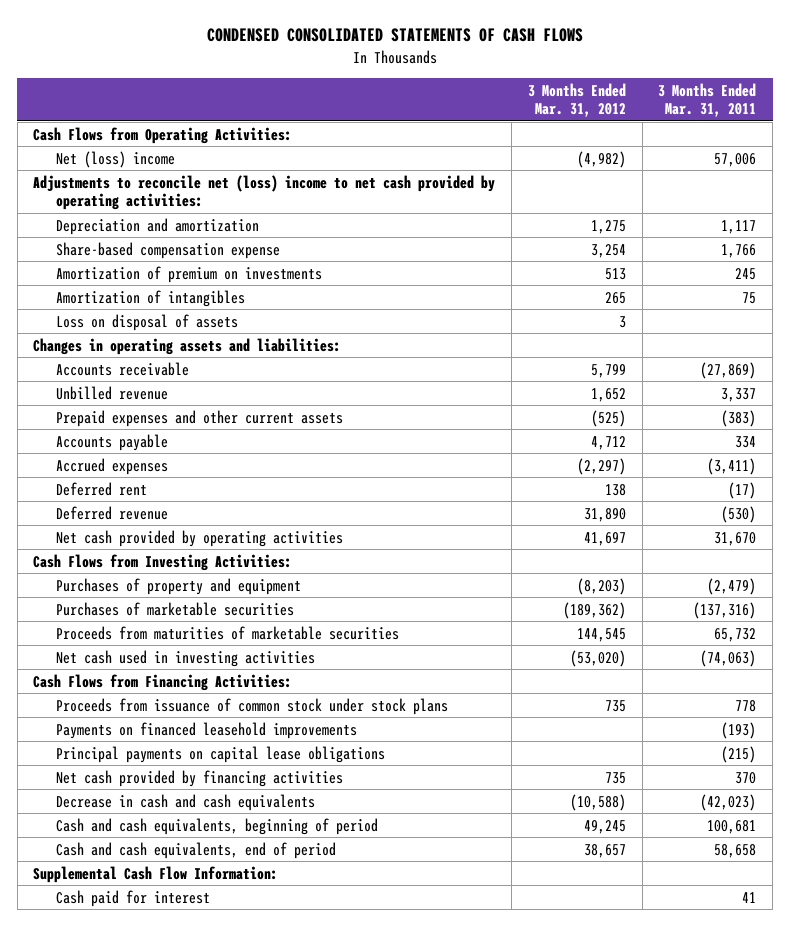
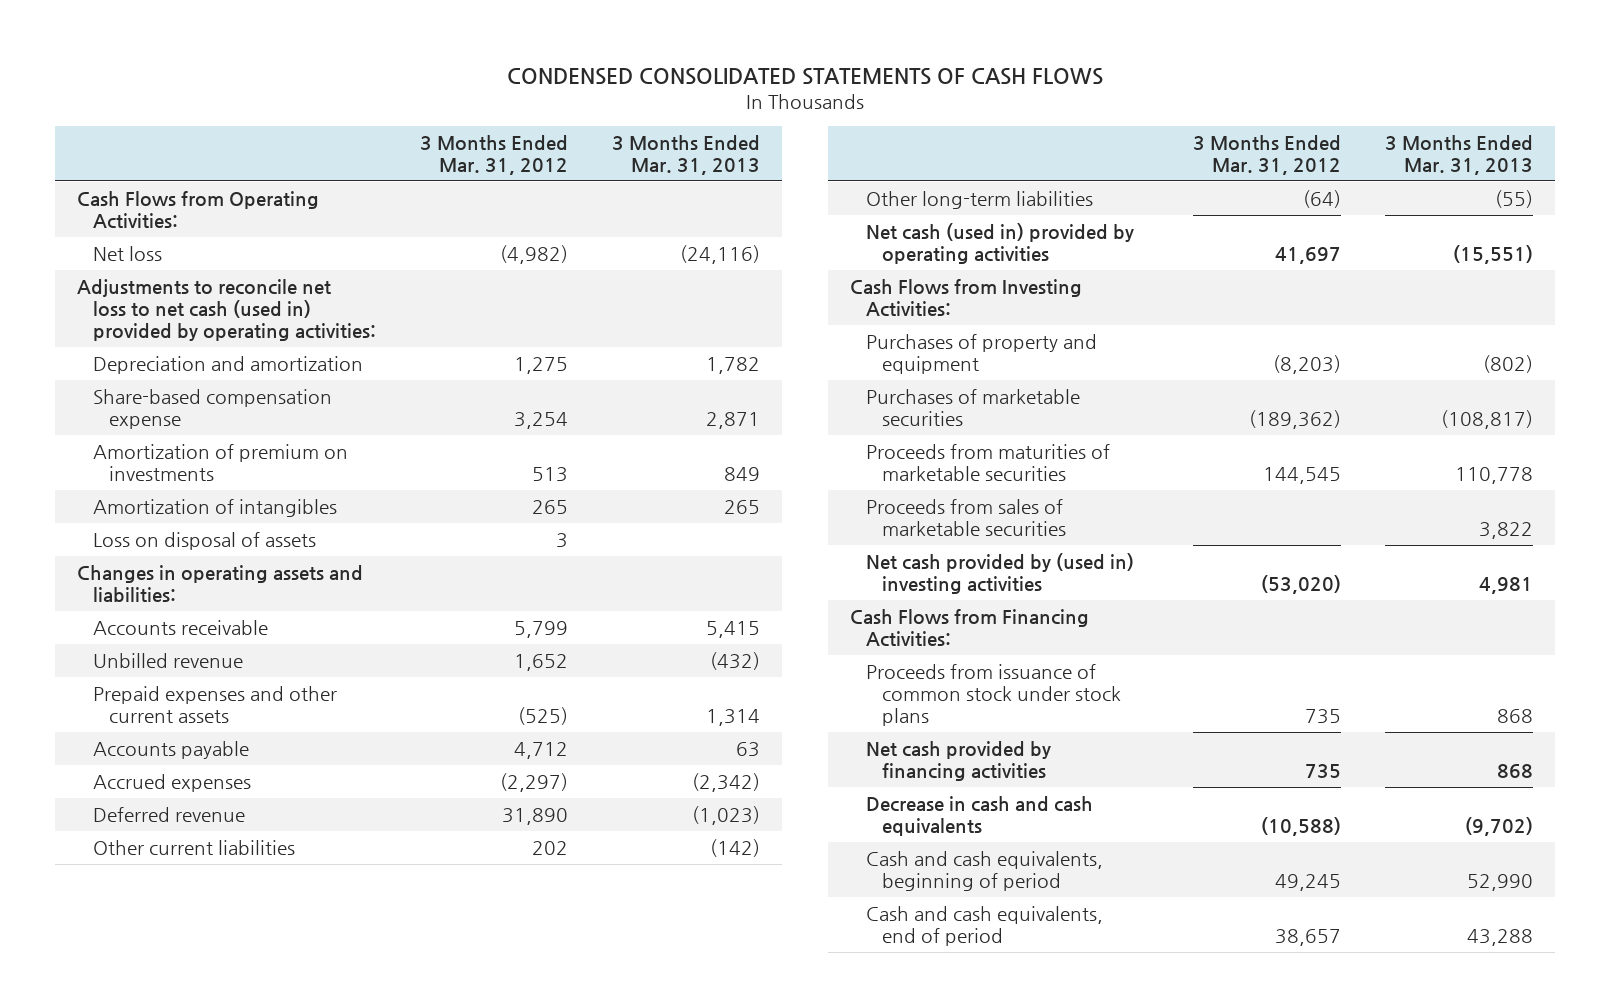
[658,82,757,118] 3 Months Ended Mar. 31, 2011 -> none
none -> [612,134,761,175] 3 Months Ended Mar. 31, 2013
[56,150,176,168] Net (loss) income -> [92,245,162,261] Net loss
[33,174,496,211] Adjustments to reconcile net (loss) income to net cash provided by operating activities: -> [76,278,376,341] Adjustments to reconcile net loss to net cash (used in) provided by operating activities:
[56,481,148,496] Deferred rent -> none
none -> [92,839,295,855] Other current liabilities
none -> [866,190,1094,209] Other long-term liabilities
[56,529,344,547] Net cash provided by operating activities -> [866,222,1135,264] Net cash (used in) provided by operating activities
none -> [866,498,1067,536] Proceeds from sales of marketable securities
[56,649,316,667] Net cash used in investing activities -> [866,552,1135,594] Net cash provided by (used in) investing activities
[56,721,358,739] Payments on financed leasehold improvements -> none
[56,745,386,763] Principal payments on capital lease obligations -> none
[33,865,279,883] Supplemental Cash Flow Information: -> none
[56,889,211,907] Cash paid for interest -> none

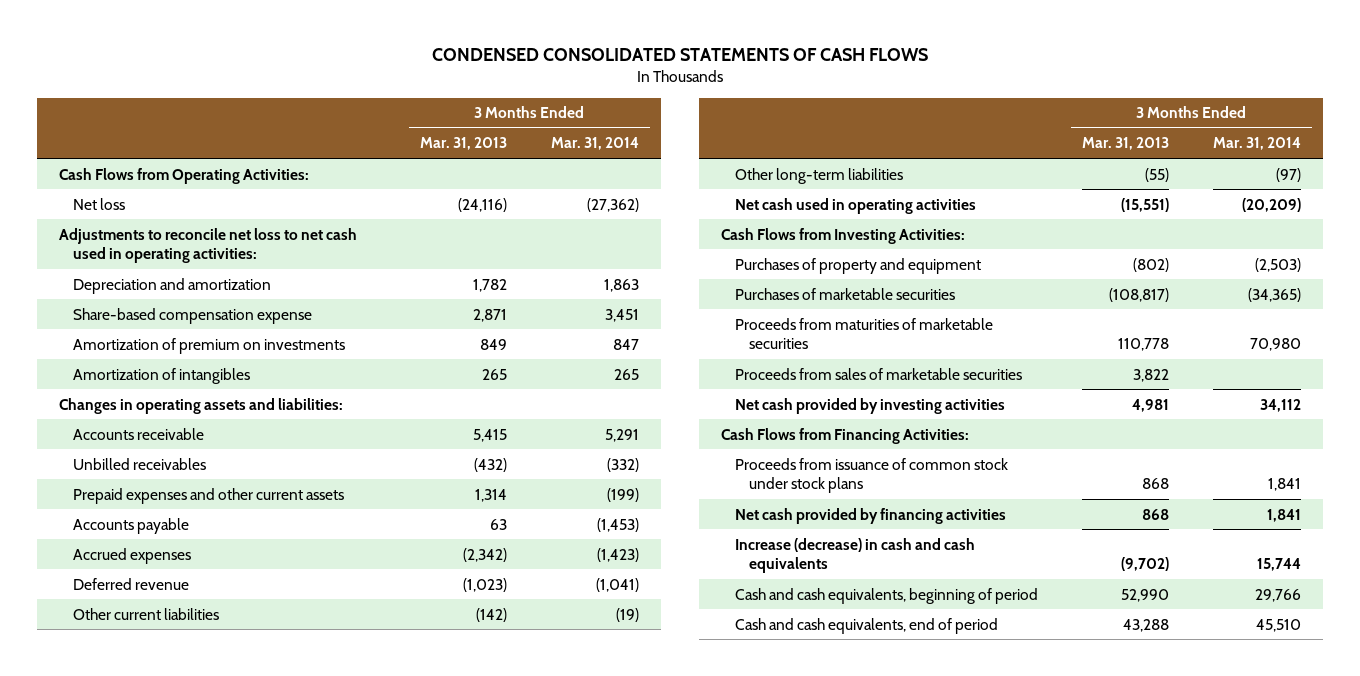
[420,134,569,175] 3 Months Ended Mar. 31, 2012 -> none
none -> [550,137,639,151] Mar. 31, 2014
[76,278,376,341] Adjustments to reconcile net loss to net cash (used in) provided by operating activities: -> [59,227,358,263] Adjustments to reconcile net loss to net cash used in operating activities:
[92,531,316,550] Loss on disposal of assets -> none
[92,652,243,668] Unbilled revenue -> [72,457,206,470] Unbilled receivables
[866,222,1135,264] Net cash (used in) provided by operating activities -> [734,197,976,214] Net cash used in operating activities
[866,552,1135,594] Net cash provided by (used in) investing activities -> [734,397,1005,414] Net cash provided by investing activities
[866,795,1094,836] Decrease in cash and cash equivalents -> [734,537,975,573] Increase (decrease) in cash and cash equivalents

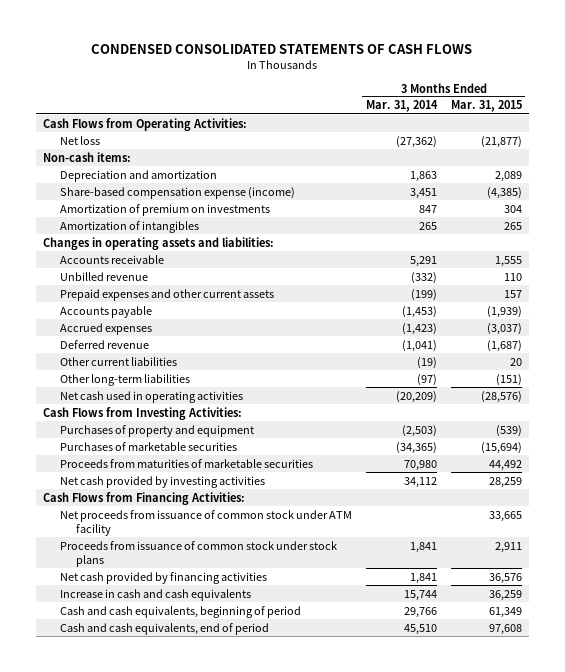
[419,137,507,151] Mar. 31, 2013 -> none
none -> [450,100,522,113] Mar. 31, 2015
[59,227,358,263] Adjustments to reconcile net loss to net cash used in operating activities: -> none
none -> [43,151,132,162] Non-cash items:
[72,307,312,324] Share-based compensation expense -> [59,186,295,199] Share-based compensation expense (income)
[72,457,206,470] Unbilled receivables -> [59,271,148,281] Unbilled revenue
[734,367,1022,380] Proceeds from sales of marketable securities -> none
none -> [59,509,352,536] Net proceeds from issuance of common stock under ATM facility
[734,537,975,573] Increase (decrease) in cash and cash equivalents -> [59,588,251,601] Increase in cash and cash equivalents

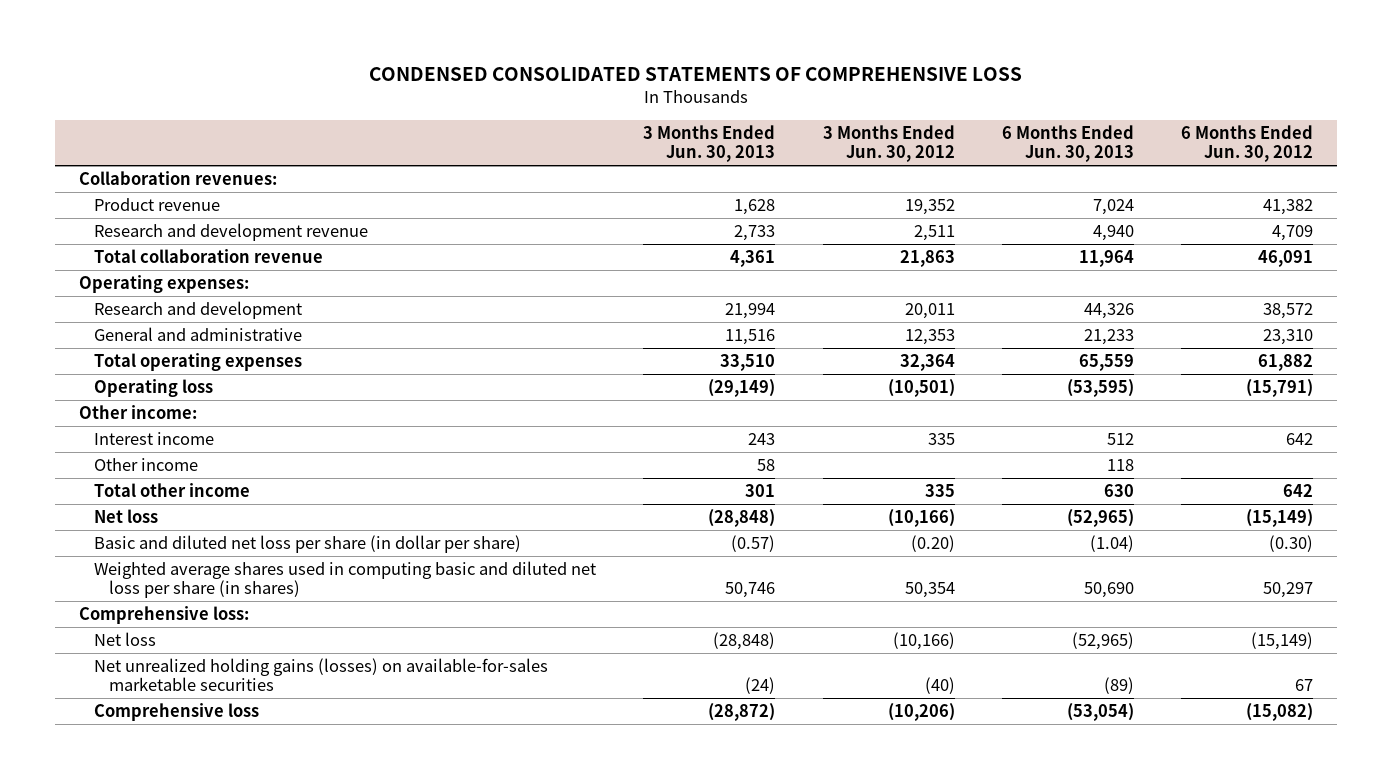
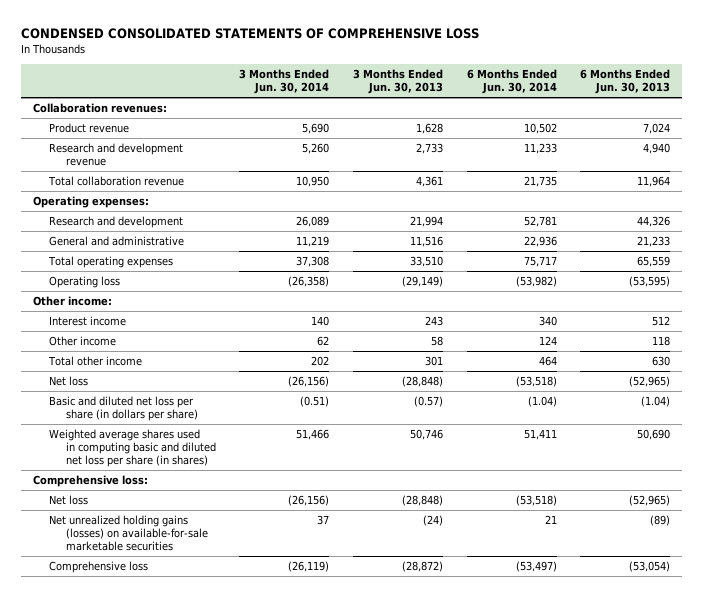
[822,124,955,163] 3 Months Ended Jun. 30, 2012 -> none
[1181,124,1314,163] 6 Months Ended Jun. 30, 2012 -> none
none -> [239,69,330,95] 3 Months Ended Jun. 30, 2014
none -> [466,69,557,95] 6 Months Ended Jun. 30, 2014
[93,534,521,553] Basic and diluted net loss per share (in dollar per share) -> [49,396,198,422] Basic and diluted net loss per share (in dollars per share)
[93,657,548,692] Net unrealized holding gains (losses) on available-for-sales marketable securities -> [49,515,208,552] Net unrealized holding gains (losses) on available-for-sale marketable securities

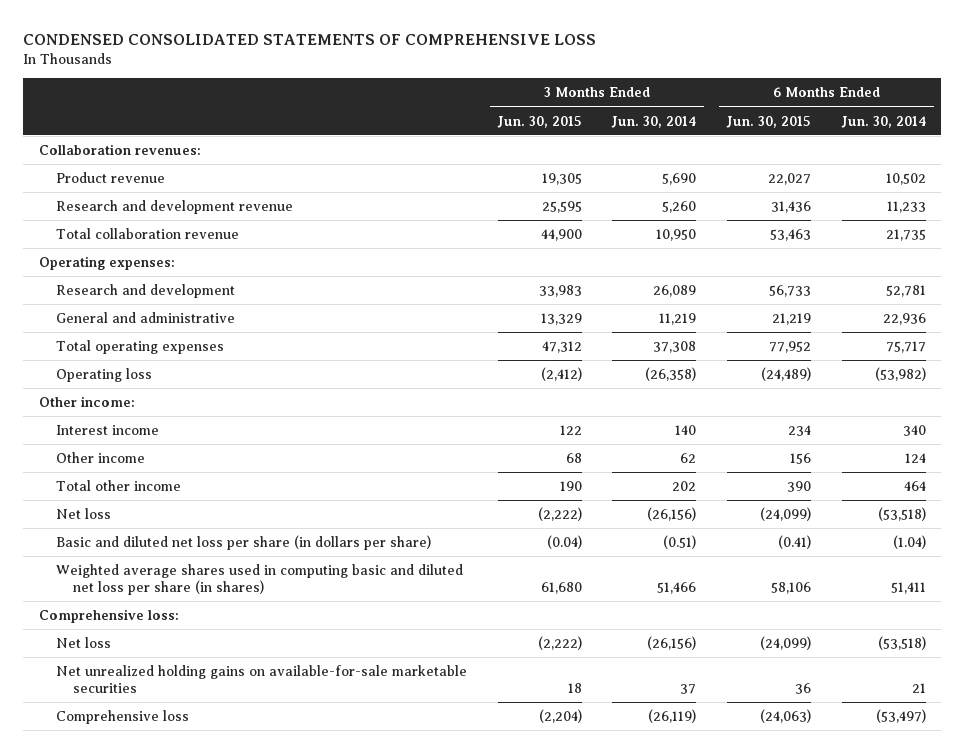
[352,69,443,95] 3 Months Ended Jun. 30, 2013 -> none
[580,69,671,95] 6 Months Ended Jun. 30, 2013 -> none
none -> [496,115,582,128] Jun. 30, 2015
none -> [726,115,812,128] Jun. 30, 2015
[49,515,208,552] Net unrealized holding gains (losses) on available-for-sale marketable securities -> [56,665,468,694] Net unrealized holding gains on available-for-sale marketable securities

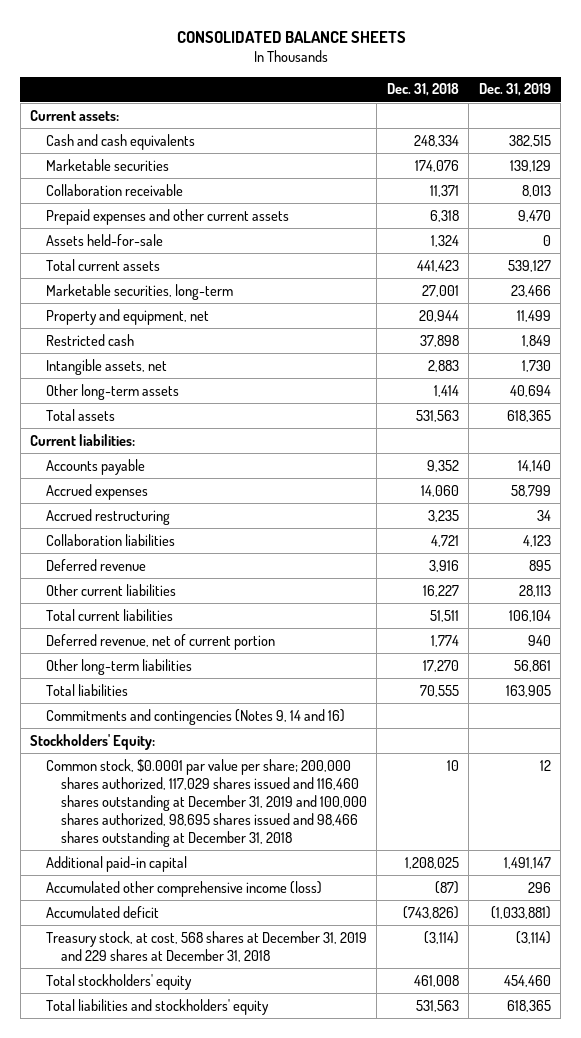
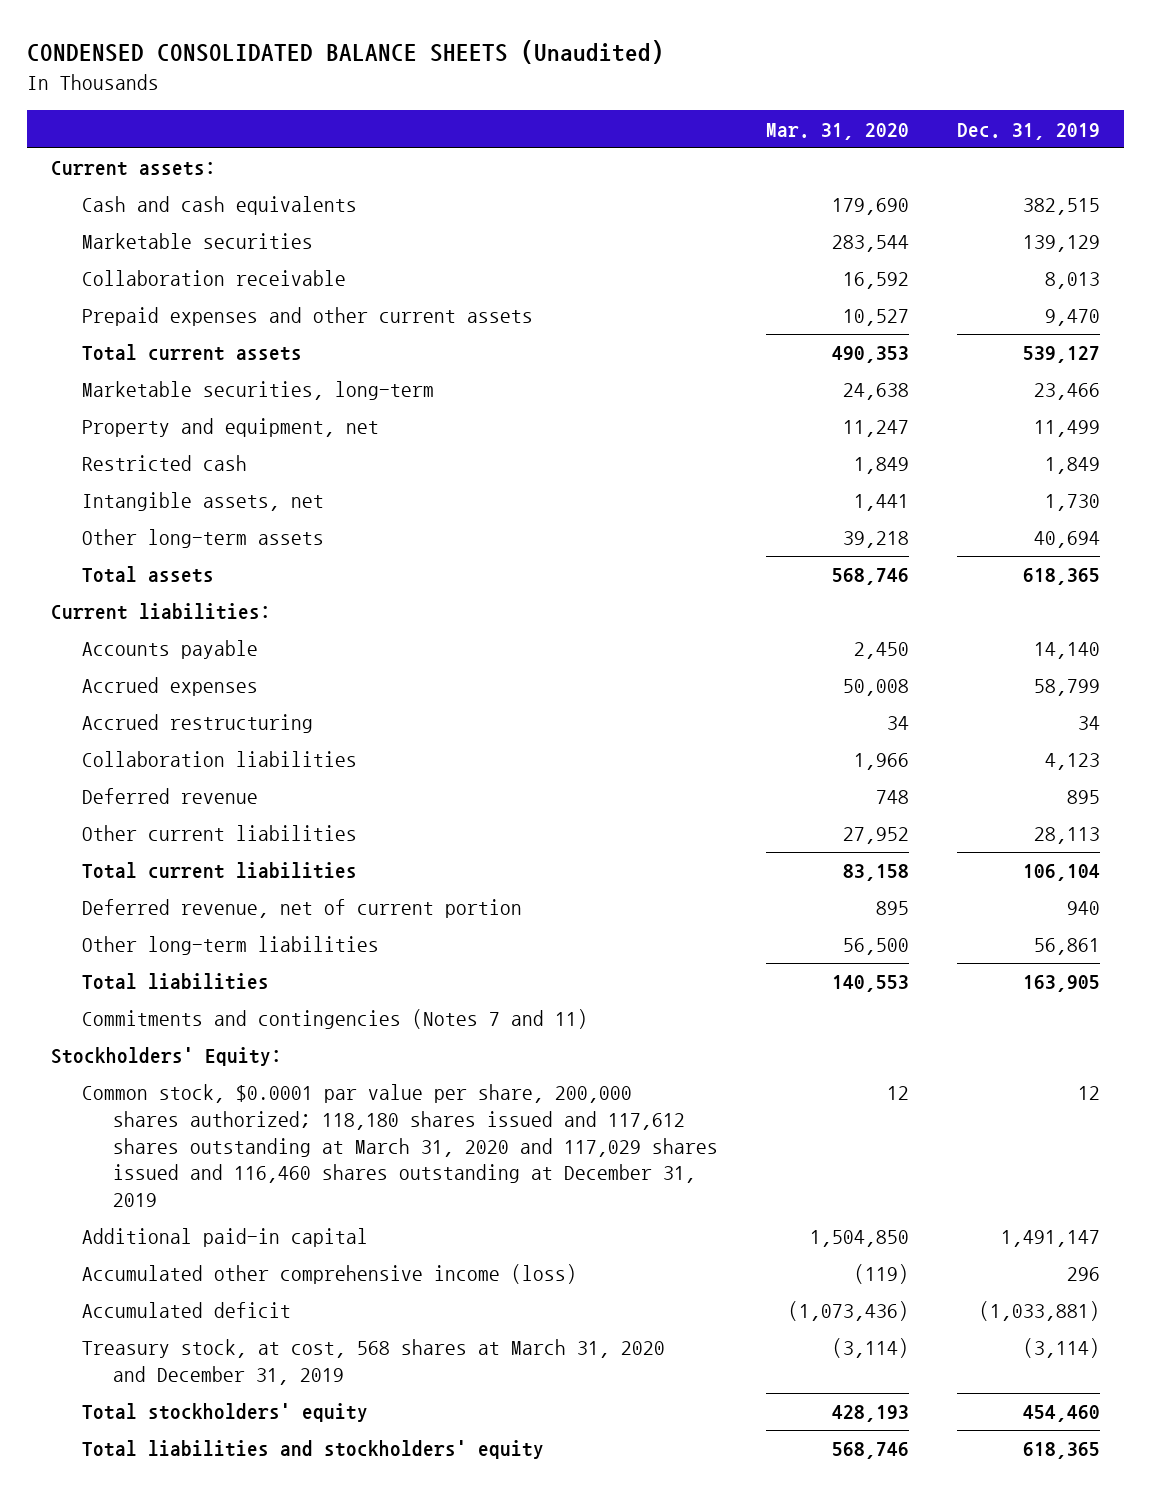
[176,30,406,43] CONSOLIDATED BALANCE SHEETS -> [27,40,665,65] CONDENSED CONSOLIDATED BALANCE SHEETS (Unaudited)
[386,83,459,97] Dec. 31, 2018 -> none
none -> [766,122,910,140] Mar. 31, 2020
[45,233,163,246] Assets held-for-sale -> none
[45,708,345,725] Commitments and contingencies (Notes 9, 14 and 16) -> [82,1009,589,1030] Commitments and contingencies (Notes 7 and 11)
[45,758,367,847] Common stock, $0.0001 par value per share; 200,000 shares authorized, 117,029 shares issued and 116,460 shares outstanding at December 31, 2019 and 100,000 shares authorized, 98,695 shares issued and 98,466 shares outstanding at December 31, 2018 -> [82,1084,719,1207] Common stock, $0.0001 par value per share, 200,000 shares authorized; 118,180 shares issued and 117,612 shares outstanding at March 31, 2020 and 117,029 shares issued and 116,460 shares outstanding at December 31, 2019
[45,930,367,962] Treasury stock, at cost, 568 shares at December 31, 2019 and 229 shares at December 31, 2018 -> [82,1339,666,1386] Treasury stock, at cost, 568 shares at March 31, 2020 and December 31, 2019

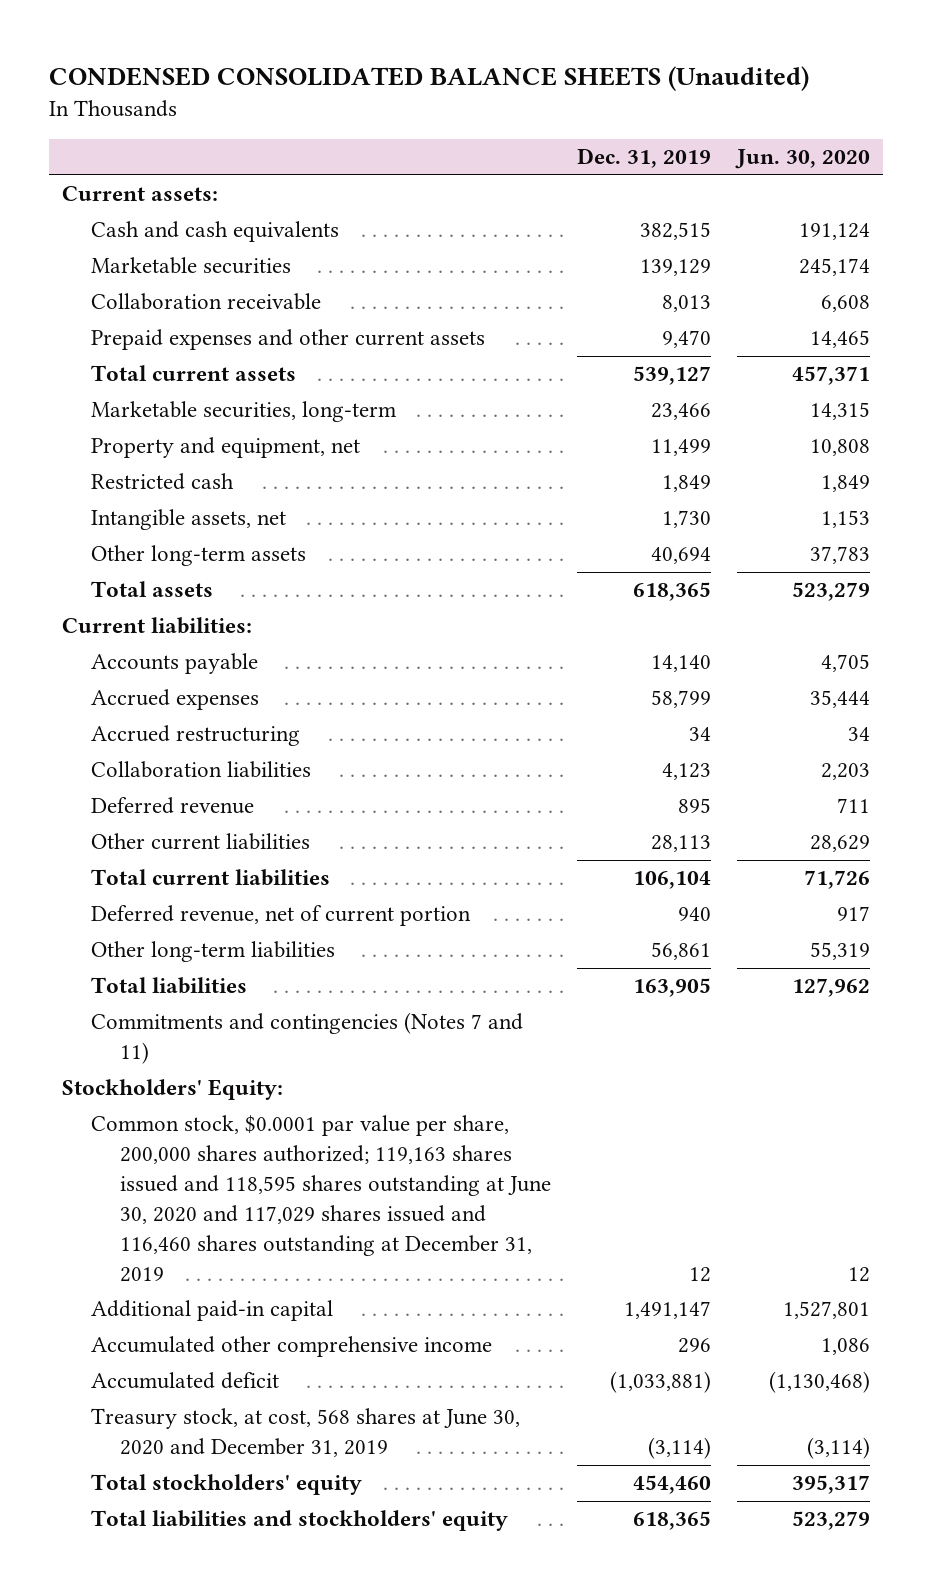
[766,122,910,140] Mar. 31, 2020 -> none
none -> [735,149,871,170] Jun. 30, 2020
[82,1084,719,1207] Common stock, $0.0001 par value per share, 200,000 shares authorized; 118,180 shares issued and 117,612 shares outstanding at March 31, 2020 and 117,029 shares issued and 116,460 shares outstanding at December 31, 2019 -> [91,1115,551,1282] Common stock, $0.0001 par value per share, 200,000 shares authorized; 119,163 shares issued and 118,595 shares outstanding at June 30, 2020 and 117,029 shares issued and 116,460 shares outstanding at December 31, 2019
[82,1264,578,1285] Accumulated other comprehensive income (loss) -> [91,1336,493,1358] Accumulated other comprehensive income
[82,1339,666,1386] Treasury stock, at cost, 568 shares at March 31, 2020 and December 31, 2019 -> [91,1408,521,1458] Treasury stock, at cost, 568 shares at June 30, 2020 and December 31, 2019

